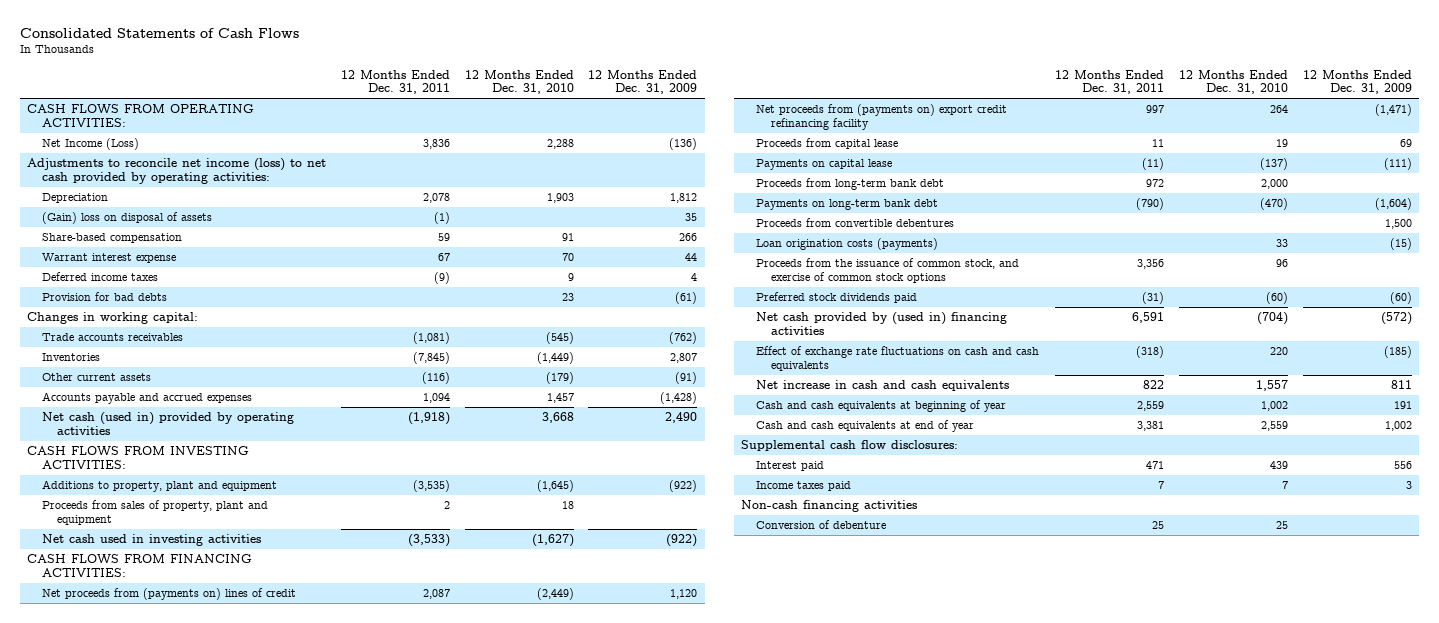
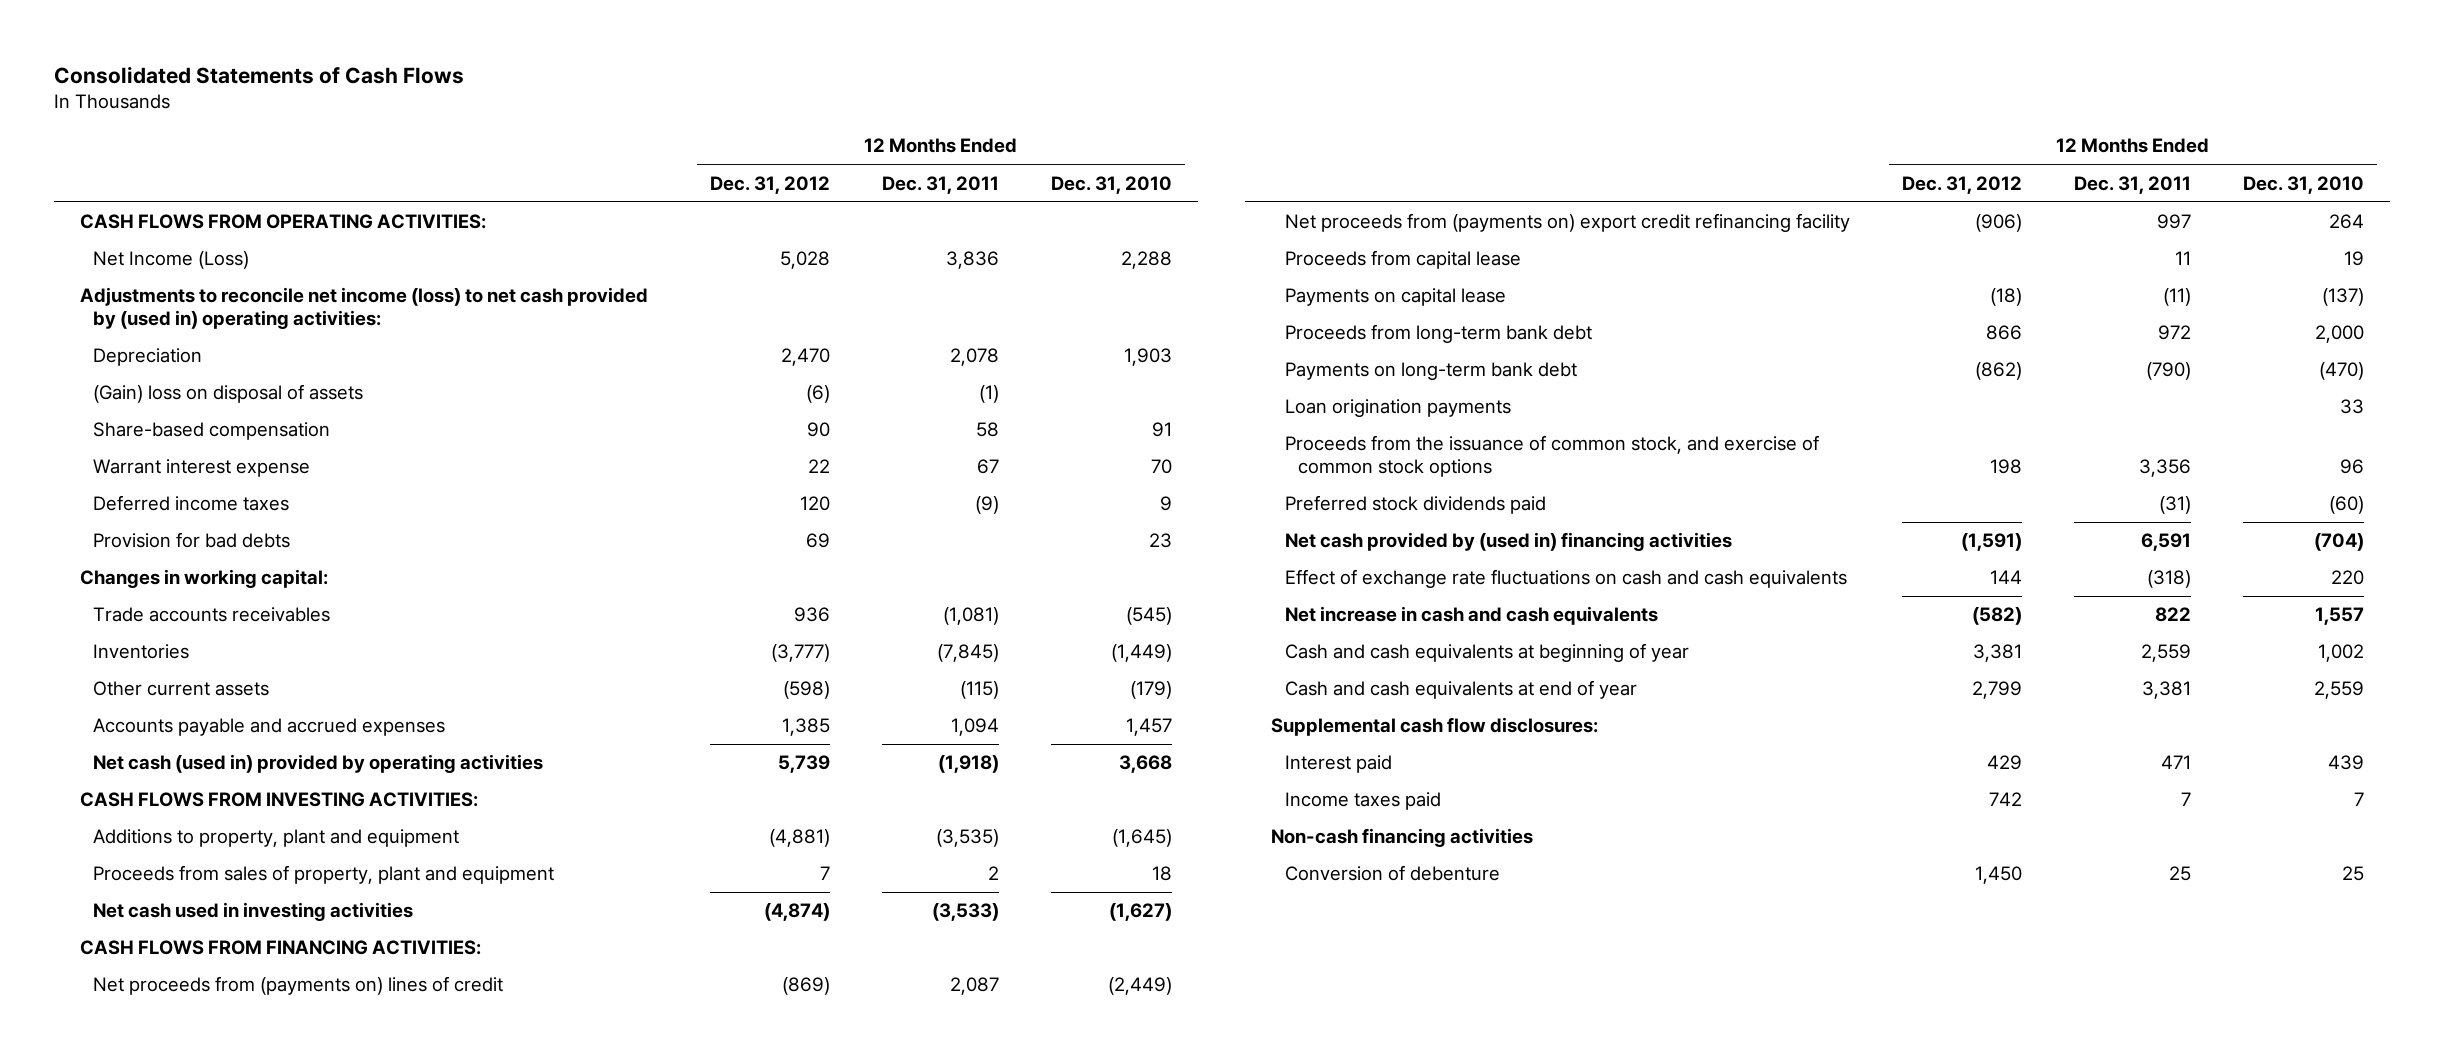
[588,69,698,95] 12 Months Ended Dec. 31, 2009 -> none
none -> [710,175,831,194] Dec. 31, 2012
[26,158,326,184] Adjustments to reconcile net income (loss) to net cash provided by operating activities: -> [79,287,648,330] Adjustments to reconcile net income (loss) to net cash provided by (used in) operating activities:
[437,233,450,242] 59 -> [976,422,1000,438] 58
[421,372,450,385] (116) -> [960,681,1000,700] (115)
[756,218,955,228] Proceeds from convertible debentures -> none
[756,238,939,251] Loan origination costs (payments) -> [1284,399,1511,418] Loan origination payments

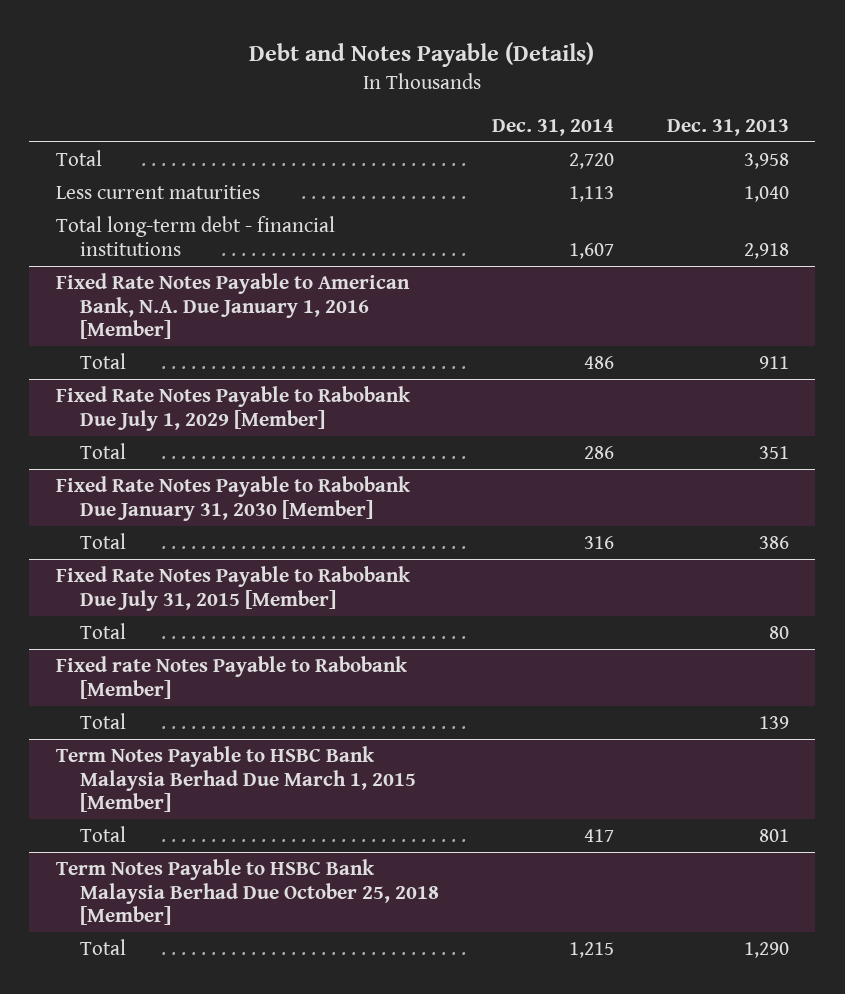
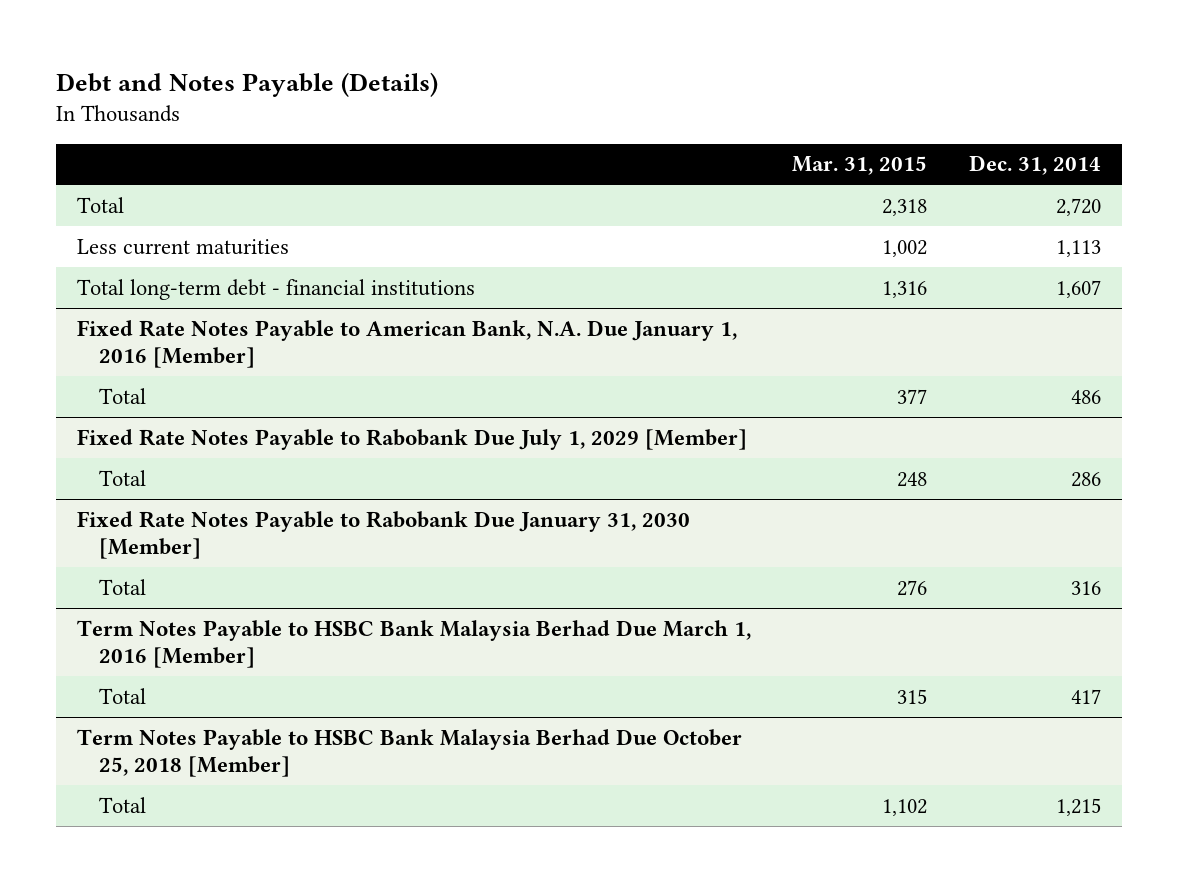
[667,118,790,136] Dec. 31, 2013 -> none
none -> [792,156,928,176] Mar. 31, 2015
[55,565,411,611] Fixed Rate Notes Payable to Rabobank Due July 31, 2015 [Member] -> none
[80,622,127,639] Total -> none
[55,655,408,699] Fixed rate Notes Payable to Rabobank [Member] -> none
[80,712,127,729] Total -> none
[55,745,417,813] Term Notes Payable to HSBC Bank Malaysia Berhad Due March 1, 2015 [Member] -> [76,619,751,669] Term Notes Payable to HSBC Bank Malaysia Berhad Due March 1, 2016 [Member]

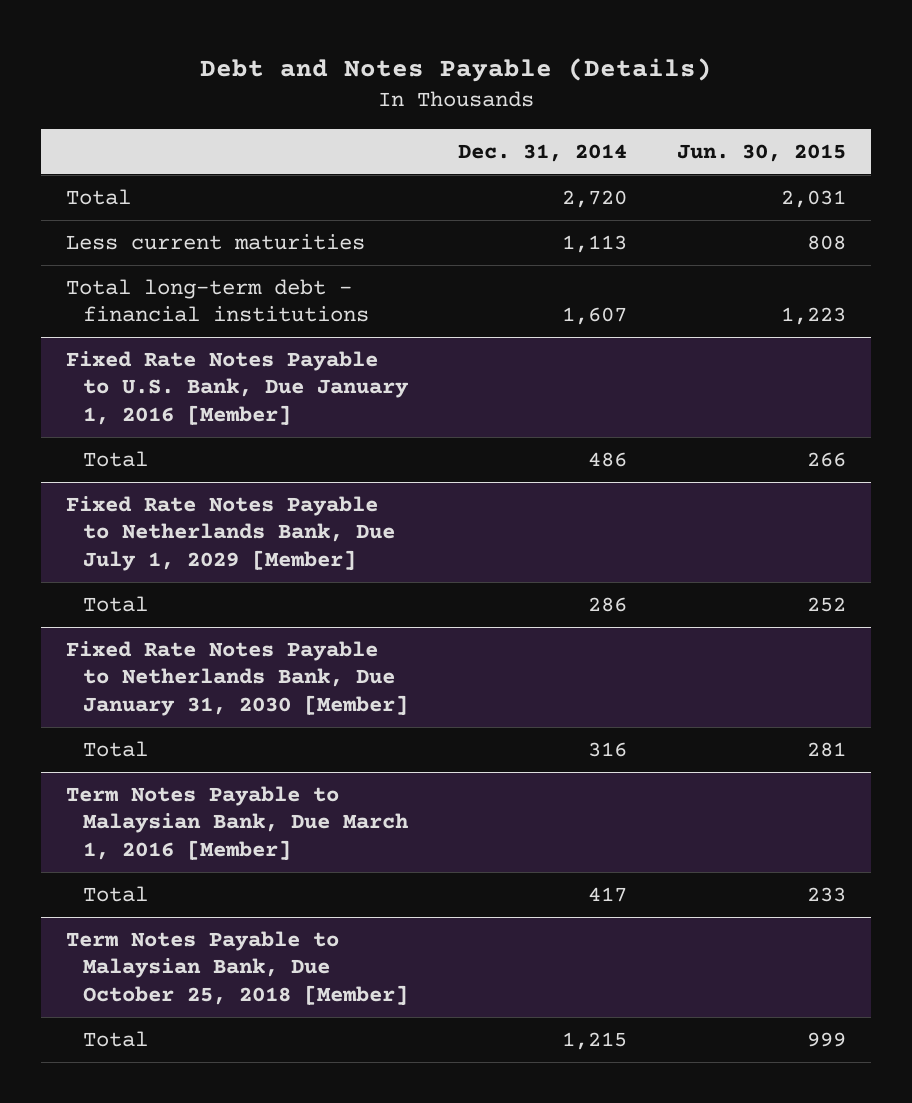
[792,156,928,176] Mar. 31, 2015 -> none
none -> [677,143,847,162] Jun. 30, 2015
[76,319,737,369] Fixed Rate Notes Payable to American Bank, N.A. Due January 1, 2016 [Member] -> [65,350,410,425] Fixed Rate Notes Payable to U.S. Bank, Due January 1, 2016 [Member]
[76,428,747,450] Fixed Rate Notes Payable to Rabobank Due July 1, 2029 [Member] -> [65,495,396,571] Fixed Rate Notes Payable to Netherlands Bank, Due July 1, 2029 [Member]
[76,510,690,560] Fixed Rate Notes Payable to Rabobank Due January 31, 2030 [Member] -> [65,640,409,716] Fixed Rate Notes Payable to Netherlands Bank, Due January 31, 2030 [Member]
[76,619,751,669] Term Notes Payable to HSBC Bank Malaysia Berhad Due March 1, 2016 [Member] -> [65,785,410,860] Term Notes Payable to Malaysian Bank, Due March 1, 2016 [Member]
[76,728,742,778] Term Notes Payable to HSBC Bank Malaysia Berhad Due October 25, 2018 [Member] -> [65,930,409,1005] Term Notes Payable to Malaysian Bank, Due October 25, 2018 [Member]

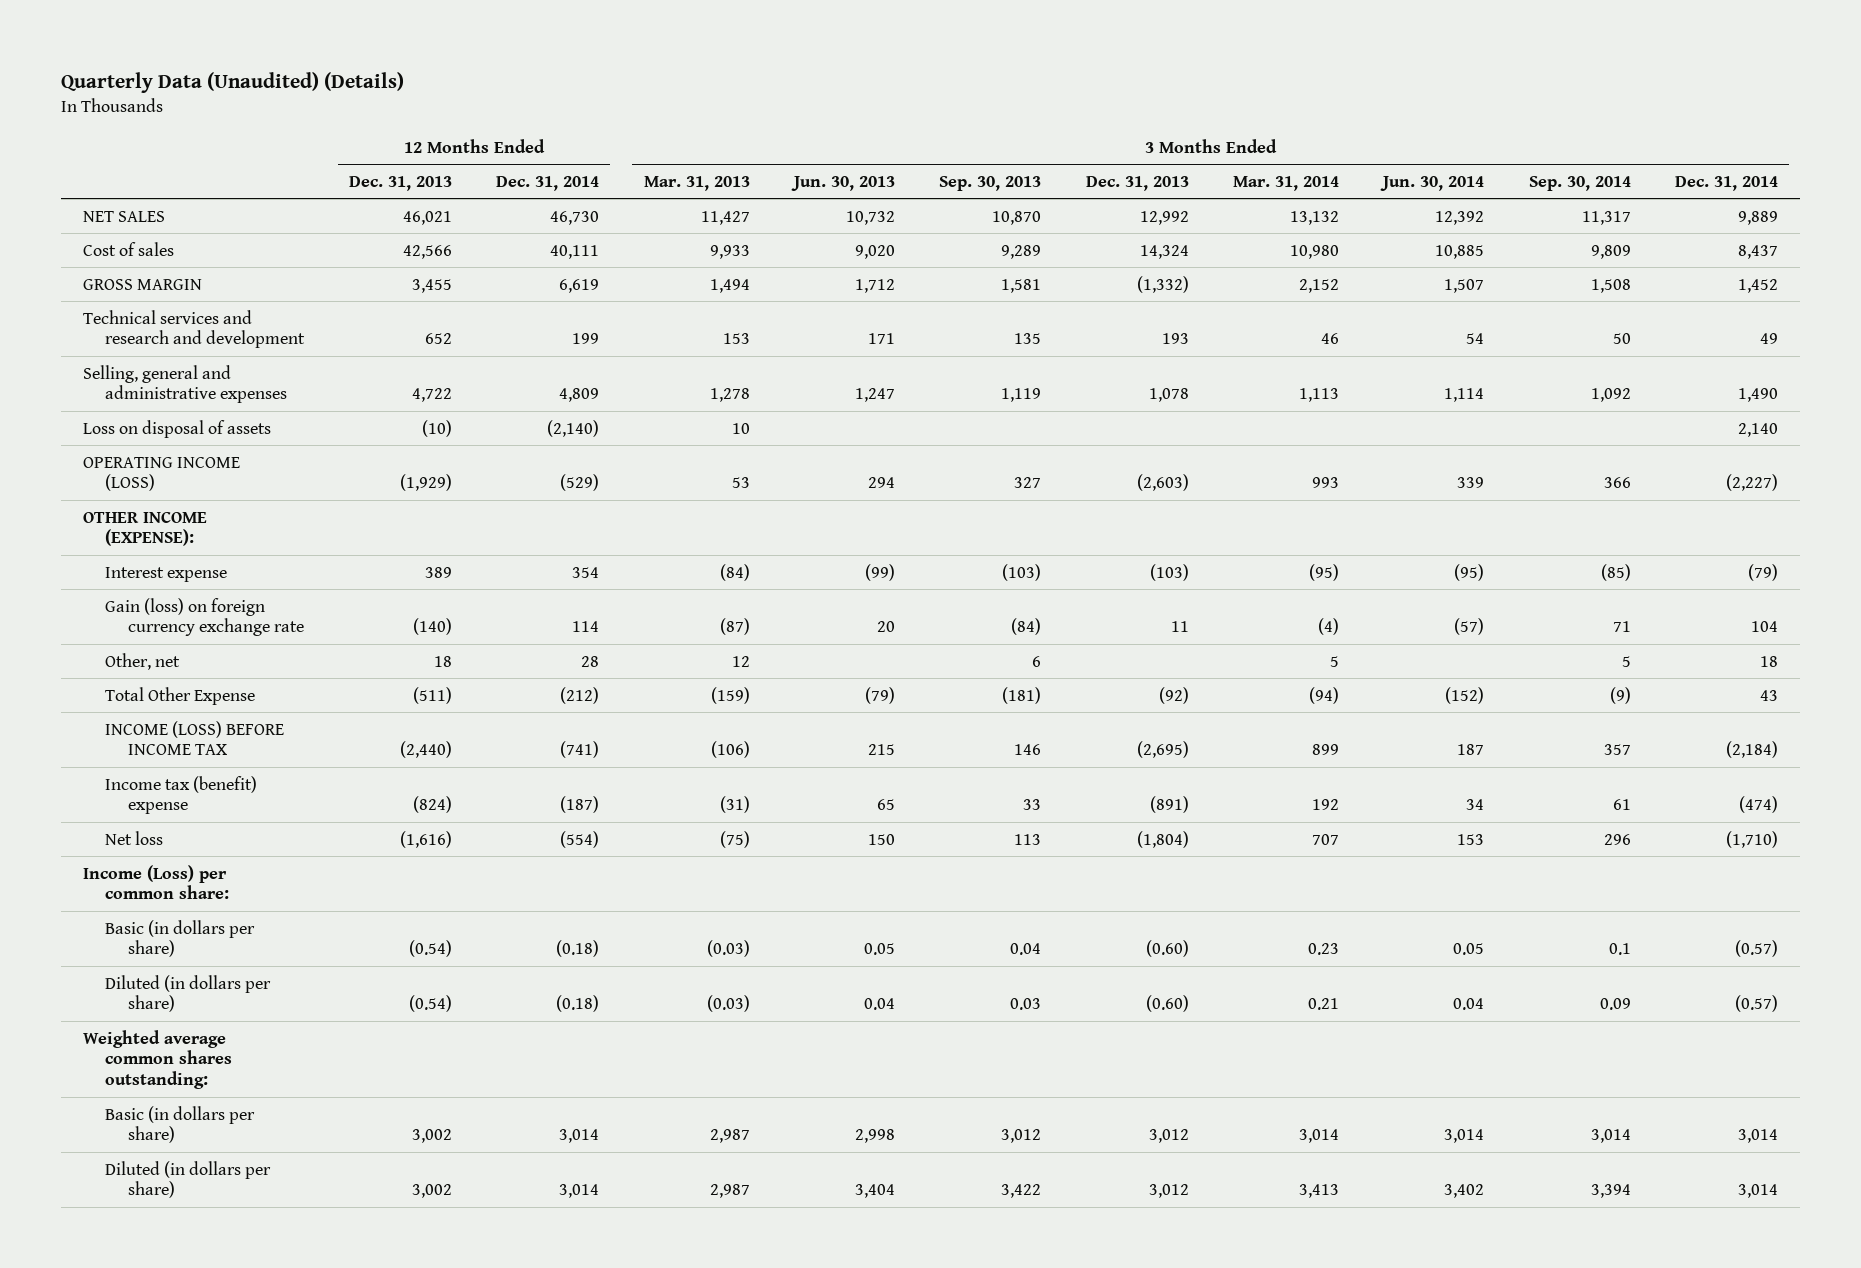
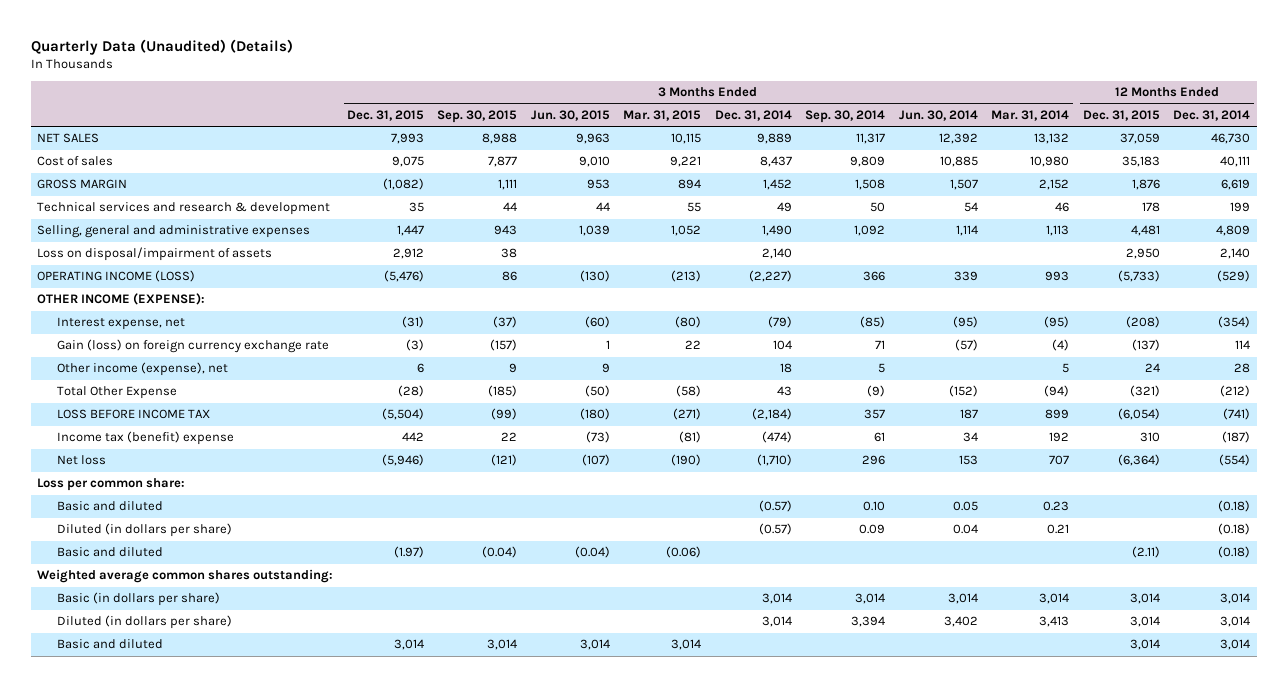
[348,175,452,191] Dec. 31, 2013 -> none
[643,175,750,191] Mar. 31, 2013 -> none
[790,175,895,191] Jun. 30, 2013 -> none
[939,175,1042,191] Sep. 30, 2013 -> none
[1085,175,1189,191] Dec. 31, 2013 -> none
none -> [346,109,424,121] Dec. 31, 2015
none -> [437,109,518,123] Sep. 30, 2015
none -> [530,109,610,121] Jun. 30, 2015
none -> [623,109,702,121] Mar. 31, 2015
none -> [1082,109,1160,121] Dec. 31, 2015
[83,309,306,349] Technical services and research and development -> [37,202,331,216] Technical services and research & development
[83,419,272,438] Loss on disposal of assets -> [37,247,273,262] Loss on disposal/impairment of assets
[547,419,600,437] (2,140) -> [1220,248,1251,260] 2,140
[105,566,228,582] Interest expense -> [56,317,185,331] Interest expense, net
[572,566,600,578] 354 -> [1218,316,1251,329] (354)
[105,652,181,670] Other, net -> [56,362,228,377] Other income (expense), net
[105,720,285,756] INCOME (LOSS) BEFORE INCOME TAX -> [56,409,210,420] LOSS BEFORE INCOME TAX
[105,919,256,958] Basic (in dollars per share) -> none
[83,864,230,900] Income (Loss) per common share: -> [37,478,186,492] Loss per common share:
none -> [56,501,163,512] Basic and diluted
none -> [56,547,163,558] Basic and diluted
none -> [56,639,163,650] Basic and diluted

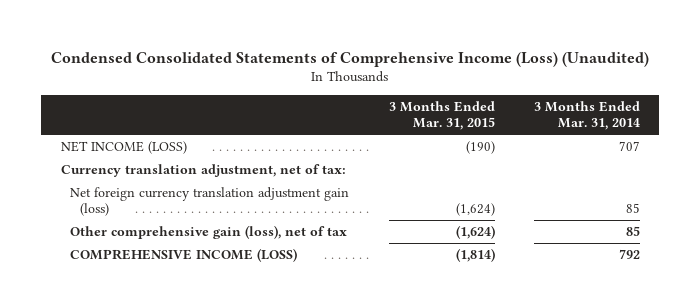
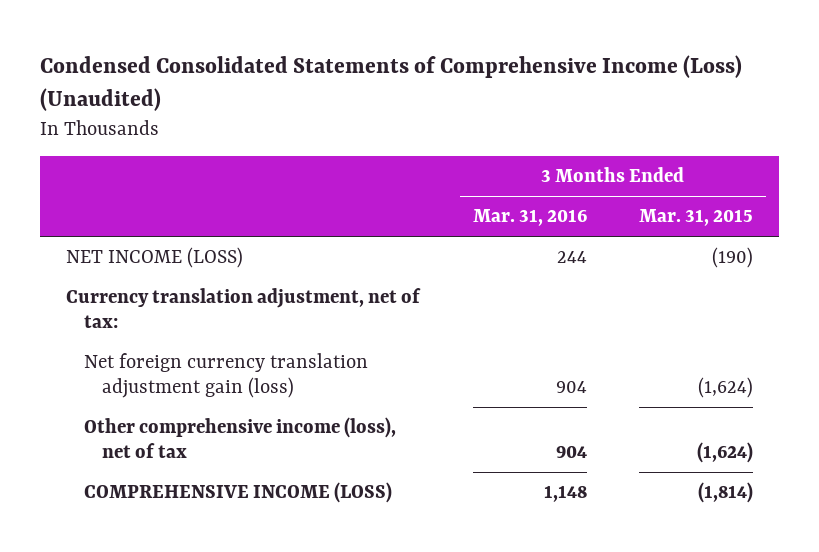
[533,101,640,131] 3 Months Ended Mar. 31, 2014 -> none
none -> [472,209,587,227] Mar. 31, 2016
[70,225,348,240] Other comprehensive gain (loss), net of tax -> [84,417,397,458] Other comprehensive income (loss), net of tax

